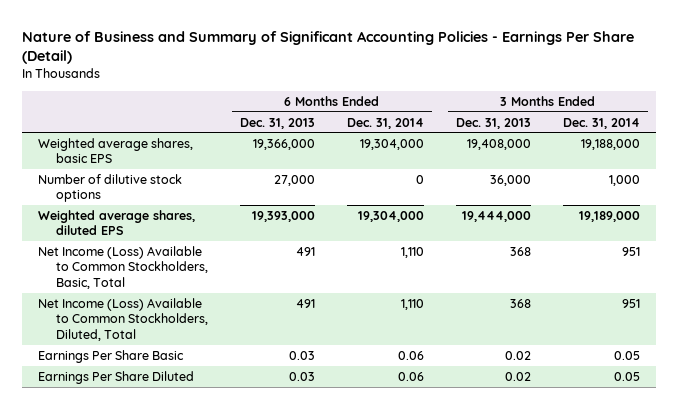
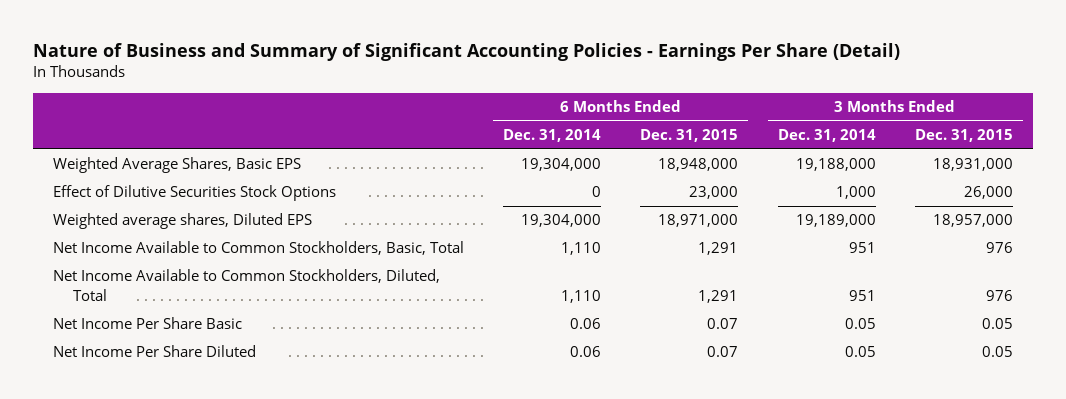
[239,117,315,129] Dec. 31, 2013 -> none
[455,117,531,129] Dec. 31, 2013 -> none
none -> [640,129,739,143] Dec. 31, 2015
none -> [914,129,1013,143] Dec. 31, 2015
[37,137,193,164] Weighted average shares, basic EPS -> [52,157,301,174] Weighted Average Shares, Basic EPS
[37,173,182,203] Number of dilutive stock options -> [52,185,336,202] Effect of Dilutive Securities Stock Options
[37,209,195,236] Weighted average shares, diluted EPS -> [52,213,312,230] Weighted average shares, Diluted EPS
[37,245,209,290] Net Income (Loss) Available to Common Stockholders, Basic, Total -> [52,241,464,256] Net Income Available to Common Stockholders, Basic, Total
[37,297,209,342] Net Income (Loss) Available to Common Stockholders, Diluted, Total -> [52,269,440,302] Net Income Available to Common Stockholders, Diluted, Total
[37,349,184,363] Earnings Per Share Basic -> [52,317,242,330] Net Income Per Share Basic
[37,370,194,384] Earnings Per Share Diluted -> [52,345,256,358] Net Income Per Share Diluted

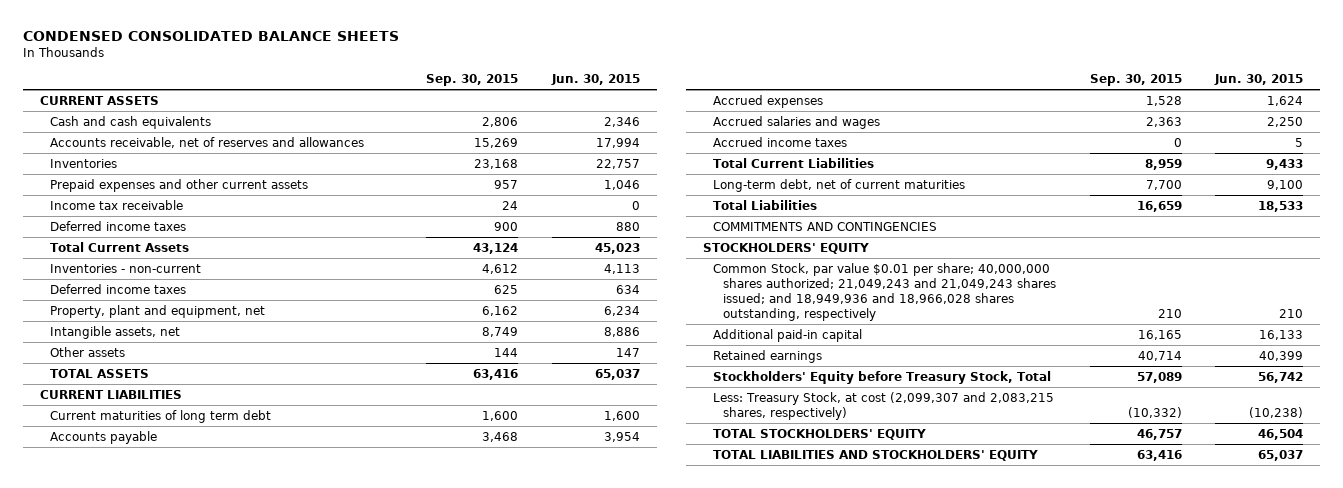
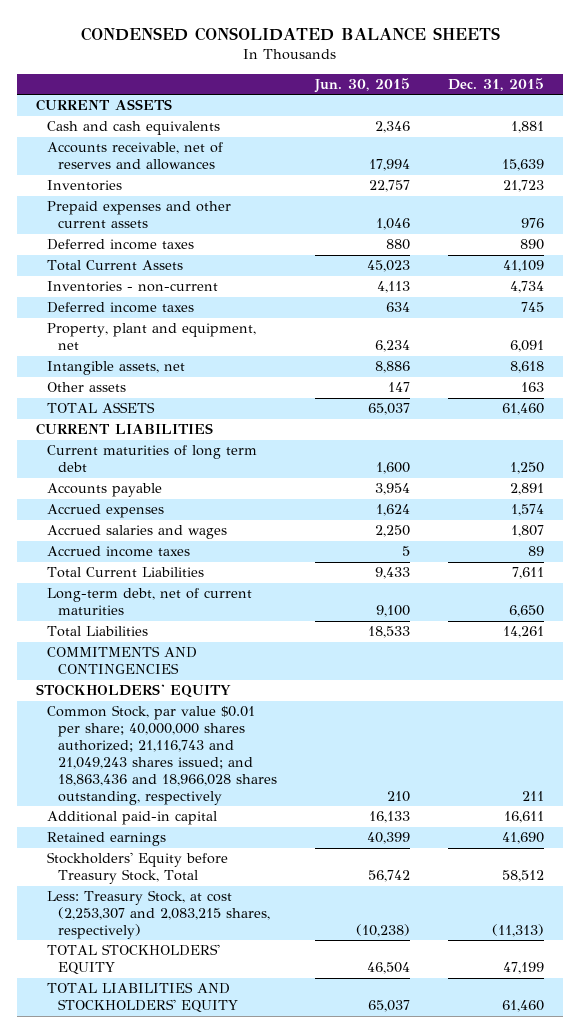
[426,74,519,87] Sep. 30, 2015 -> none
none -> [448,78,545,92] Dec. 31, 2015
[49,199,183,210] Income tax receivable -> none
[712,262,1056,322] Common Stock, par value $0.01 per share; 40,000,000 shares authorized; 21,049,243 and 21,049,243 shares issued; and 18,949,936 and 18,966,028 shares outstanding, respectively -> [46,705,277,806] Common Stock, par value $0.01 per share; 40,000,000 shares authorized; 21,116,743 and 21,049,243 shares issued; and 18,863,436 and 18,966,028 shares outstanding, respectively
[712,391,1054,420] Less: Treasury Stock, at cost (2,099,307 and 2,083,215 shares, respectively) -> [46,890,270,940] Less: Treasury Stock, at cost (2,253,307 and 2,083,215 shares, respectively)

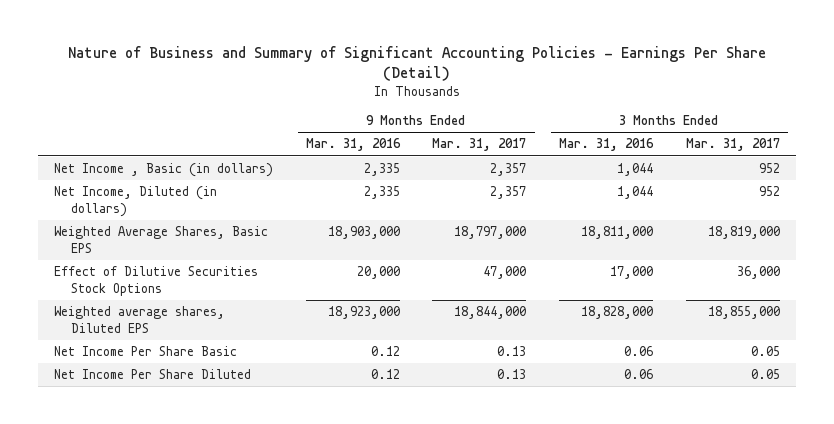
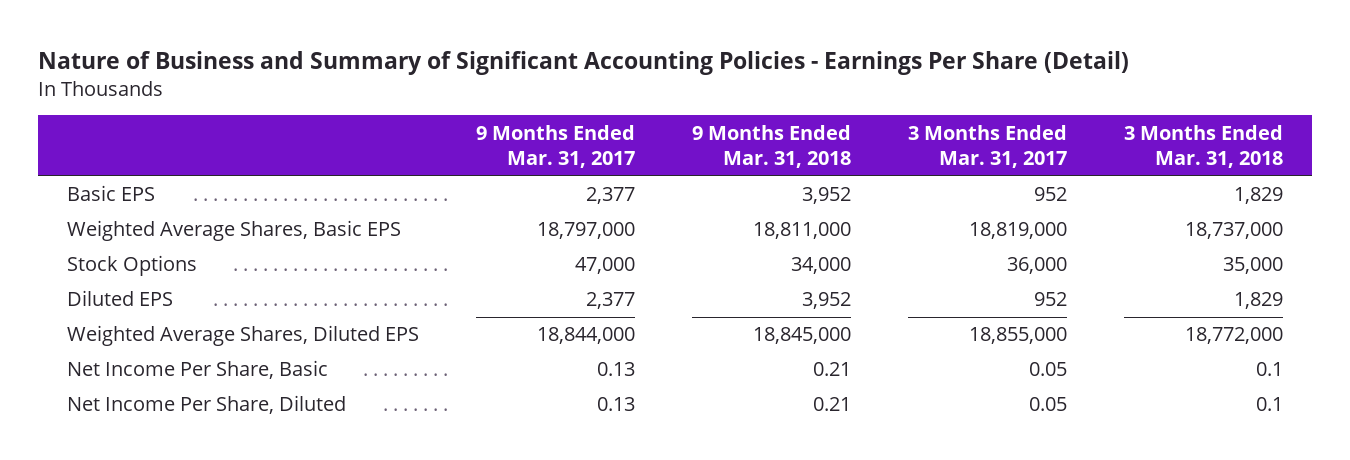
[305,138,401,152] Mar. 31, 2016 -> none
[559,138,655,152] Mar. 31, 2016 -> none
none -> [692,124,852,169] 9 Months Ended Mar. 31, 2018
none -> [1124,124,1284,169] 3 Months Ended Mar. 31, 2018
[54,163,274,178] Net Income , Basic (in dollars) -> none
[54,186,218,217] Net Income, Diluted (in dollars) -> none
none -> [67,185,156,202] Basic EPS
[54,266,259,296] Effect of Dilutive Securities Stock Options -> [67,255,198,277] Stock Options
none -> [67,290,174,307] Diluted EPS
[54,306,226,333] Weighted average shares, Diluted EPS -> [67,325,420,347] Weighted Average Shares, Diluted EPS
[54,346,238,357] Net Income Per Share Basic -> [67,360,329,380] Net Income Per Share, Basic
[54,369,252,380] Net Income Per Share Diluted -> [67,395,347,415] Net Income Per Share, Diluted

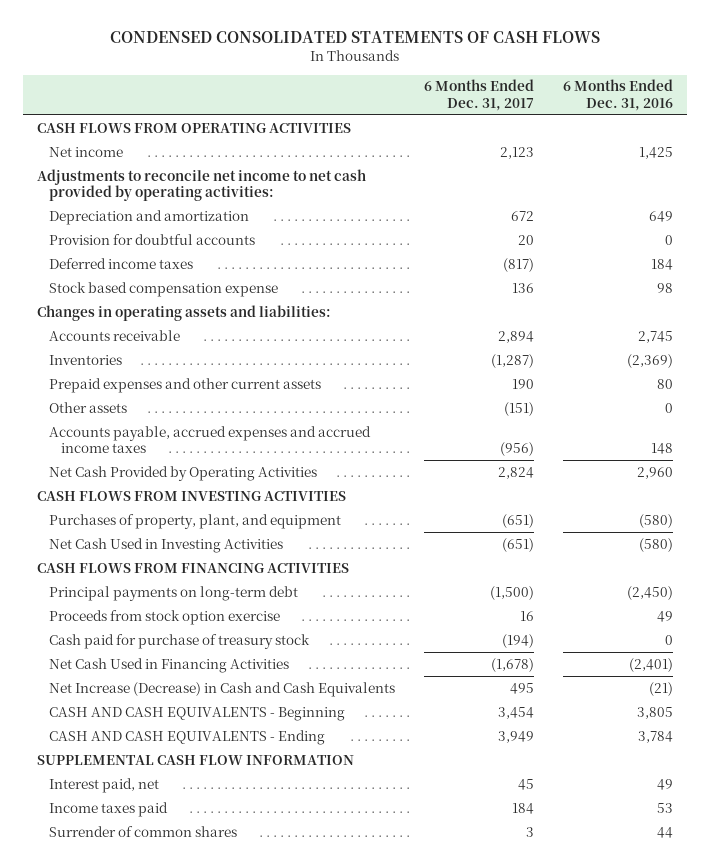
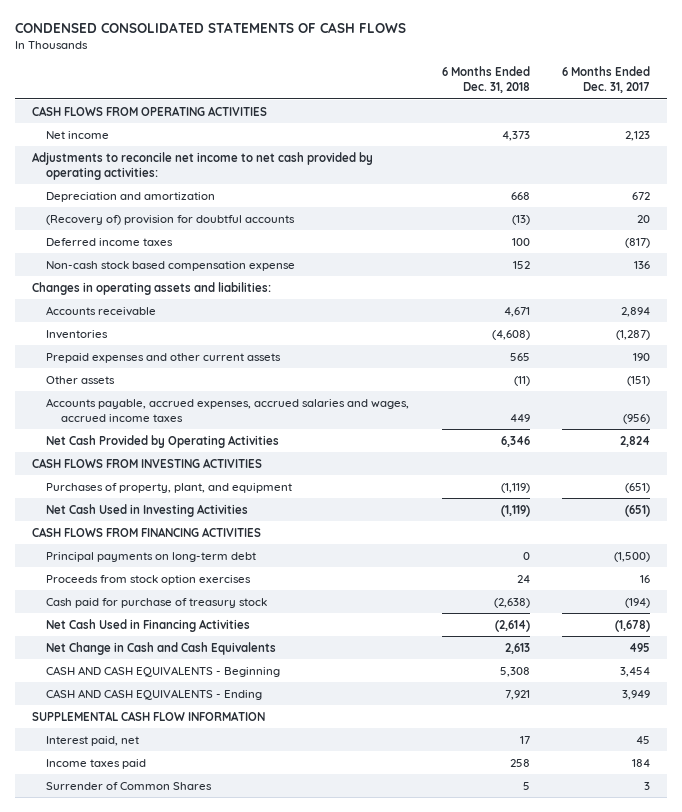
[562,79,673,111] 6 Months Ended Dec. 31, 2016 -> none
none -> [441,66,530,94] 6 Months Ended Dec. 31, 2018
[49,233,256,245] Provision for doubtful accounts -> [46,214,296,225] (Recovery of) provision for doubtful accounts
[49,281,279,297] Stock based compensation expense -> [46,260,296,271] Non-cash stock based compensation expense
[49,425,372,454] Accounts payable, accrued expenses and accrued income taxes -> [46,397,410,422] Accounts payable, accrued expenses, accrued salaries and wages, accrued income taxes
[49,609,281,625] Proceeds from stock option exercise -> [46,574,252,585] Proceeds from stock option exercises
[49,681,396,697] Net Increase (Decrease) in Cash and Cash Equivalents -> [46,641,277,655] Net Change in Cash and Cash Equivalents
[49,825,238,837] Surrender of common shares -> [46,781,213,790] Surrender of Common Shares

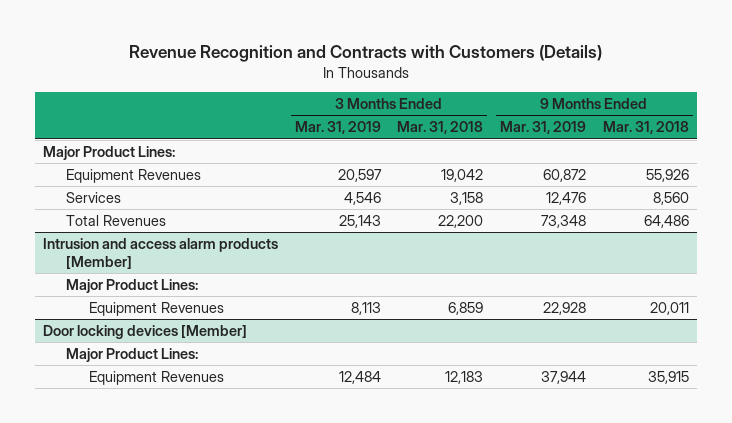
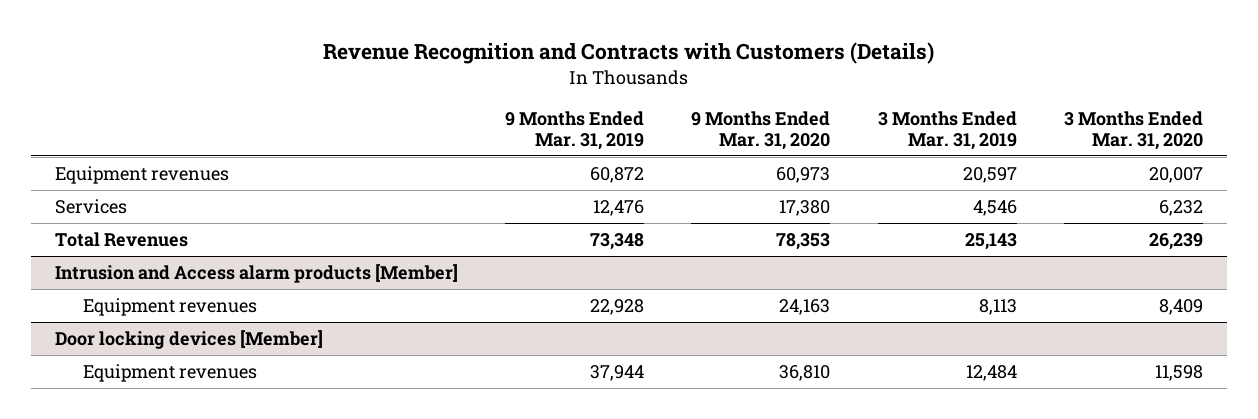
[397,121,484,135] Mar. 31, 2018 -> none
[602,121,689,135] Mar. 31, 2018 -> none
none -> [691,110,831,151] 9 Months Ended Mar. 31, 2020
none -> [1064,110,1204,151] 3 Months Ended Mar. 31, 2020
[43,145,176,160] Major Product Lines: -> none
[65,168,201,183] Equipment Revenues -> [54,165,229,184] Equipment revenues
[65,278,198,293] Major Product Lines: -> none
[43,237,279,269] Intrusion and access alarm products [Member] -> [54,263,458,283] Intrusion and Access alarm products [Member]
[88,301,224,316] Equipment Revenues -> [83,297,258,316] Equipment revenues
[65,347,198,362] Major Product Lines: -> none
[88,370,224,385] Equipment Revenues -> [83,363,258,382] Equipment revenues

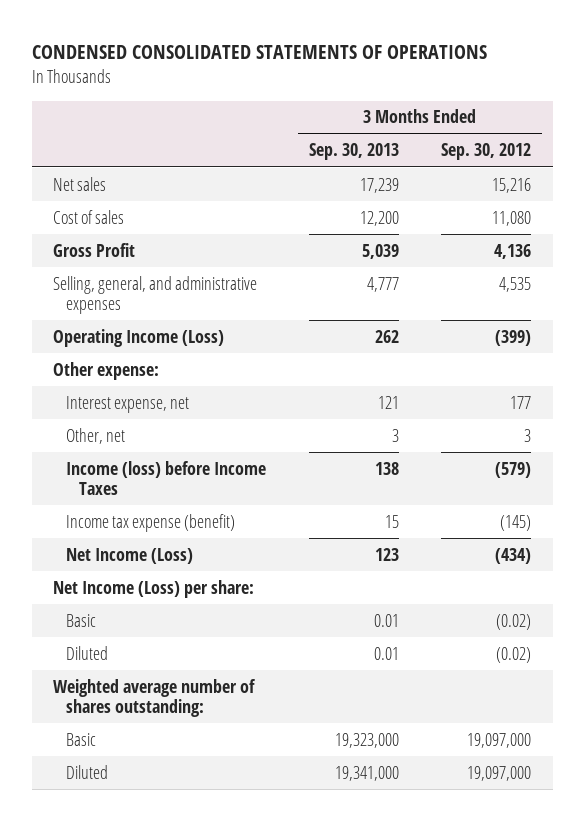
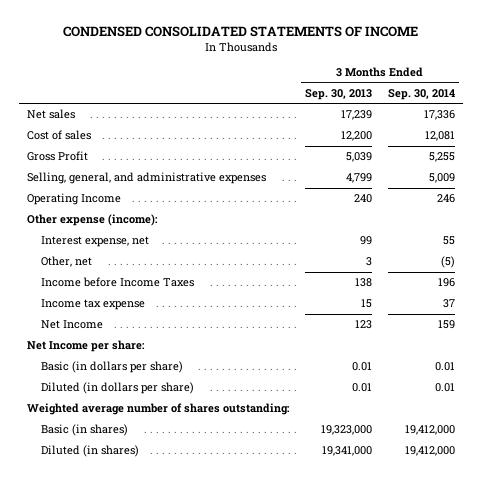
[32,45,488,60] CONDENSED CONSOLIDATED STATEMENTS OF OPERATIONS -> [62,25,418,37] CONDENSED CONSOLIDATED STATEMENTS OF INCOME
[441,143,532,161] Sep. 30, 2012 -> none
none -> [388,89,456,101] Sep. 30, 2014
[366,276,399,292] 4,777 -> [345,173,372,184] 4,799
[53,328,225,347] Operating Income (Loss) -> [26,193,121,206] Operating Income
[374,329,399,343] 262 -> [353,194,372,204] 240
[53,361,160,380] Other expense: -> [26,214,158,227] Other expense (income):
[377,395,399,409] 121 -> [359,236,372,246] 99
[66,460,267,496] Income (loss) before Income Taxes -> [40,277,194,288] Income before Income Taxes
[66,513,236,532] Income tax expense (benefit) -> [40,299,145,311] Income tax expense
[66,547,194,564] Net Income (Loss) -> [40,320,103,330] Net Income
[53,579,255,598] Net Income (Loss) per share: -> [26,340,145,353] Net Income per share:
[66,613,97,627] Basic -> [40,361,183,374] Basic (in dollars per share)
[66,645,109,660] Diluted -> [40,382,194,395] Diluted (in dollars per share)
[66,732,97,746] Basic -> [40,424,128,437] Basic (in shares)
[66,764,109,779] Diluted -> [40,445,139,458] Diluted (in shares)

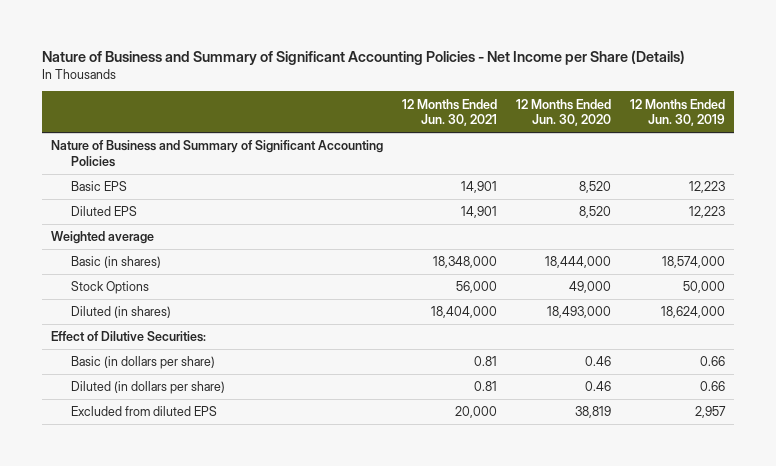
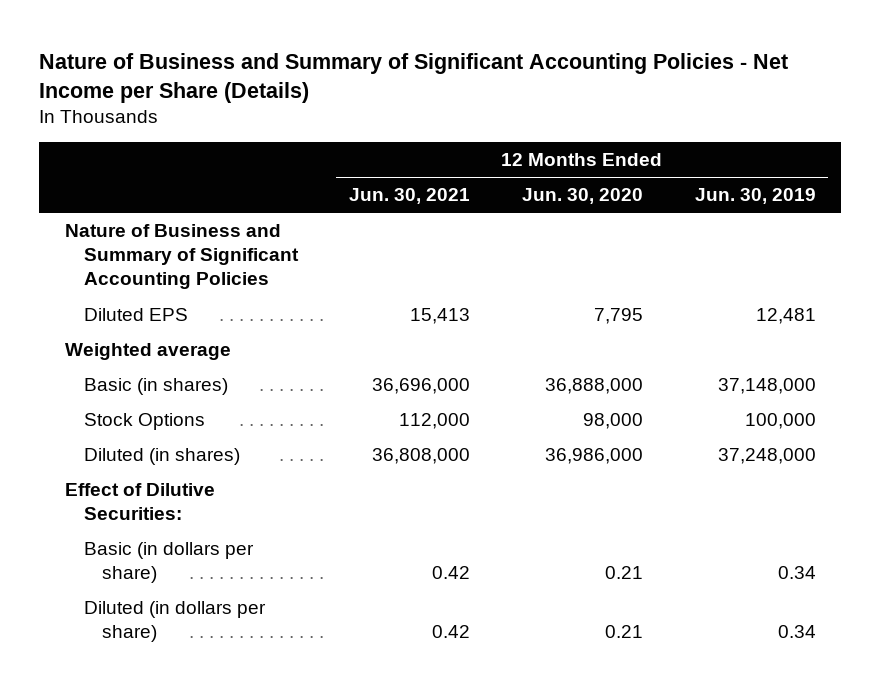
[70,181,127,192] Basic EPS -> none
[461,206,498,219] 14,901 -> [410,308,471,325] 15,413
[578,206,611,219] 8,520 -> [593,308,643,325] 7,795
[688,206,725,219] 12,223 -> [755,308,816,325] 12,481
[433,256,498,269] 18,348,000 -> [372,378,471,395] 36,696,000
[544,256,611,269] 18,444,000 -> [544,378,643,395] 36,888,000
[661,256,725,269] 18,574,000 -> [717,378,816,395] 37,148,000
[456,281,498,294] 56,000 -> [399,413,471,430] 112,000
[568,281,611,294] 49,000 -> [582,413,643,430] 98,000
[682,281,725,294] 50,000 -> [744,413,816,430] 100,000
[431,306,498,319] 18,404,000 -> [372,448,471,465] 36,808,000
[546,306,611,319] 18,493,000 -> [544,448,643,465] 36,986,000
[660,306,725,319] 18,624,000 -> [717,448,816,465] 37,248,000
[70,406,217,417] Excluded from diluted EPS -> none
[474,356,498,367] 0.81 -> [432,566,471,580] 0.42
[584,356,611,367] 0.46 -> [604,566,643,580] 0.21
[699,356,725,367] 0.66 -> [777,566,816,580] 0.34
[474,381,498,392] 0.81 -> [432,625,471,639] 0.42
[584,381,611,392] 0.46 -> [604,625,643,639] 0.21
[699,381,725,392] 0.66 -> [777,625,816,639] 0.34

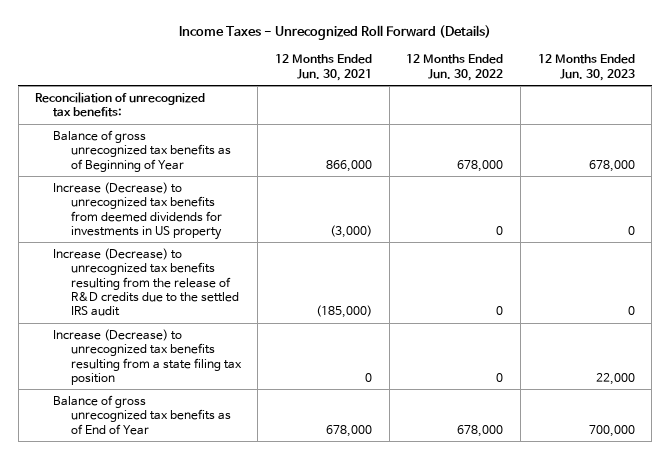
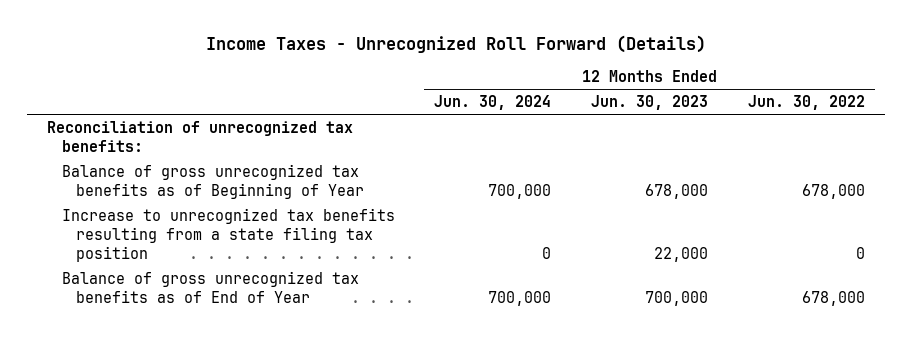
[274,54,372,81] 12 Months Ended Jun. 30, 2021 -> none
none -> [434,95,552,111] Jun. 30, 2024
[53,181,222,241] Increase (Decrease) to unrecognized tax benefits from deemed dividends for investments in US property -> none
[53,247,239,317] Increase (Decrease) to unrecognized tax benefits resulting from the release of R&D credits due to the settled IRS audit -> none
[53,328,242,386] Increase (Decrease) to unrecognized tax benefits resulting from a state filing tax position -> [61,207,395,262] Increase to unrecognized tax benefits resulting from a state filing tax position

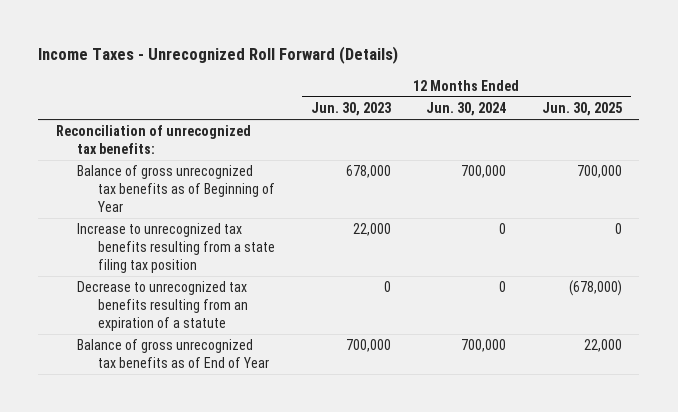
[747,95,865,111] Jun. 30, 2022 -> none
none -> [541,102,622,117] Jun. 30, 2025
none -> [77,281,249,332] Decrease to unrecognized tax benefits resulting from an expiration of a statute

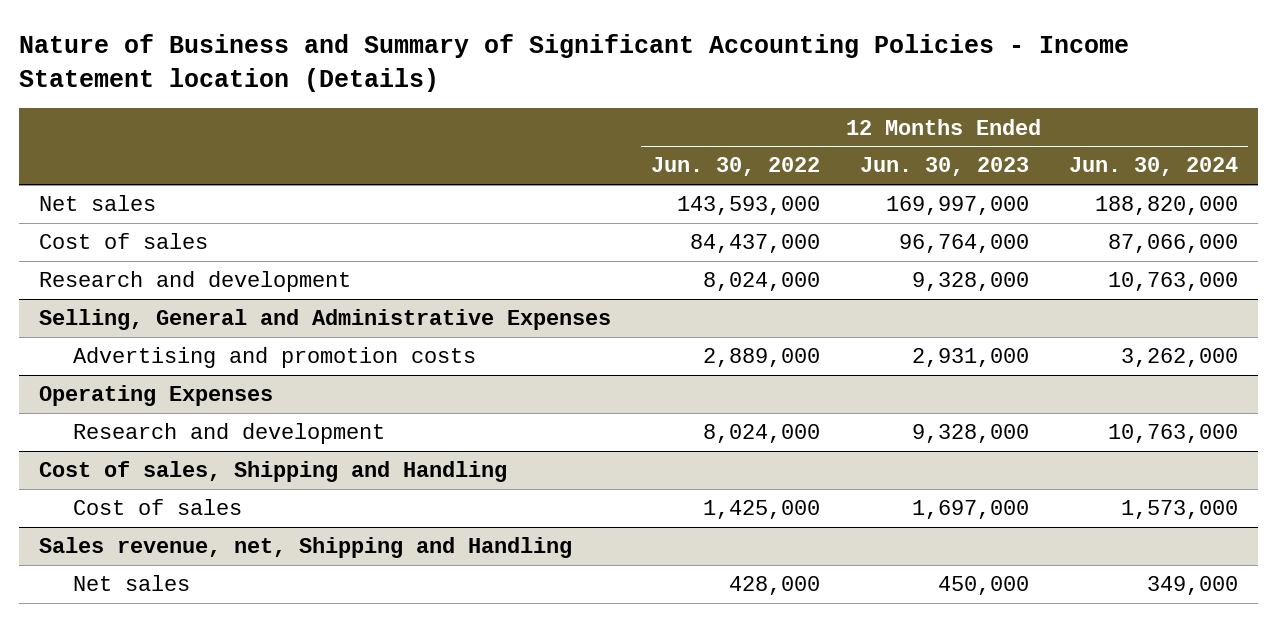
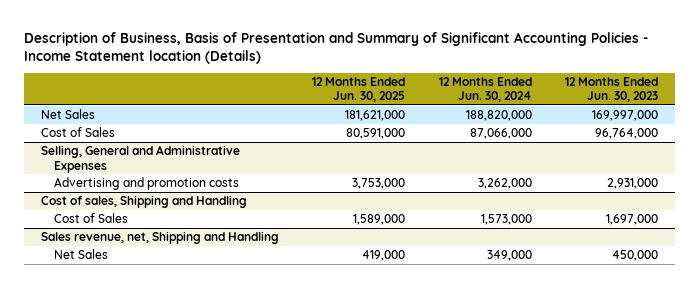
[18,33,1129,92] Nature of Business and Summary of Significant Accounting Policies - Income Statement location (Details) -> [24,31,649,64] Description of Business, Basis of Presentation and Summary of Significant Accounting Policies - Income Statement location (Details)
[650,157,820,177] Jun. 30, 2022 -> none
none -> [312,76,406,103] 12 Months Ended Jun. 30, 2025
[38,271,351,293] Research and development -> none
[38,195,156,212] Net sales -> [41,109,96,120] Net Sales
[38,233,208,250] Cost of sales -> [41,127,116,138] Cost of Sales
[38,385,273,407] Operating Expenses -> none
[72,423,385,445] Research and development -> none
[72,499,242,516] Cost of sales -> [54,213,129,224] Cost of Sales
[72,575,190,592] Net sales -> [54,249,109,260] Net Sales

